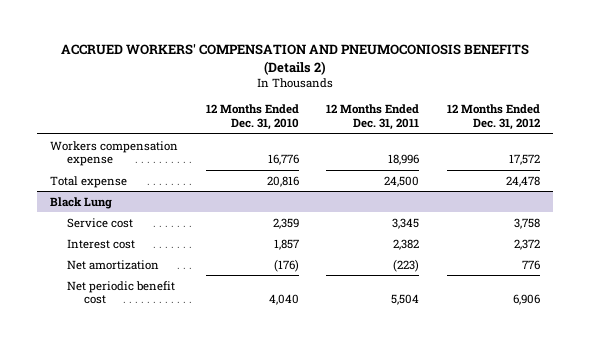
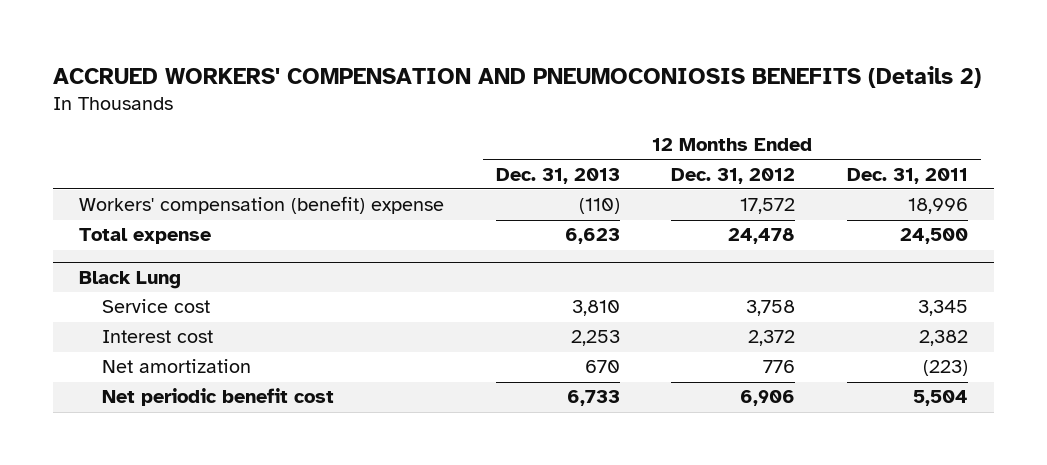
[205,104,299,131] 12 Months Ended Dec. 31, 2010 -> none
none -> [495,167,620,184] Dec. 31, 2013
[50,140,179,167] Workers compensation expense -> [79,196,445,215] Workers' compensation (benefit) expense

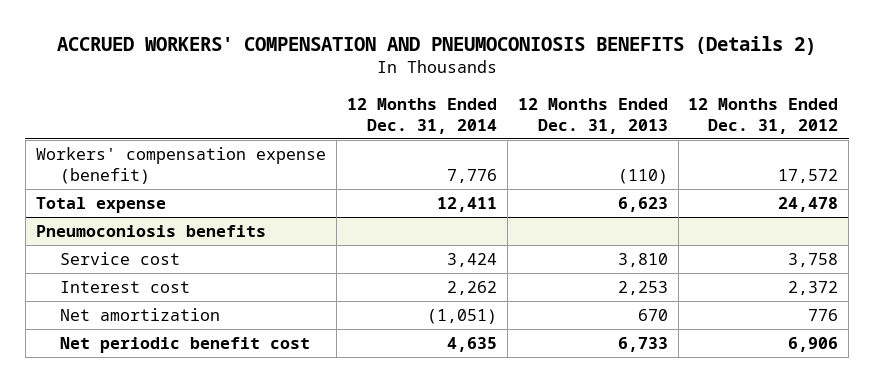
[846,167,968,184] Dec. 31, 2011 -> none
none -> [346,98,497,134] 12 Months Ended Dec. 31, 2014
[79,196,445,215] Workers' compensation (benefit) expense -> [35,147,326,184] Workers' compensation expense (benefit)
[79,270,182,289] Black Lung -> none
none -> [35,225,266,238] Pneumoconiosis benefits

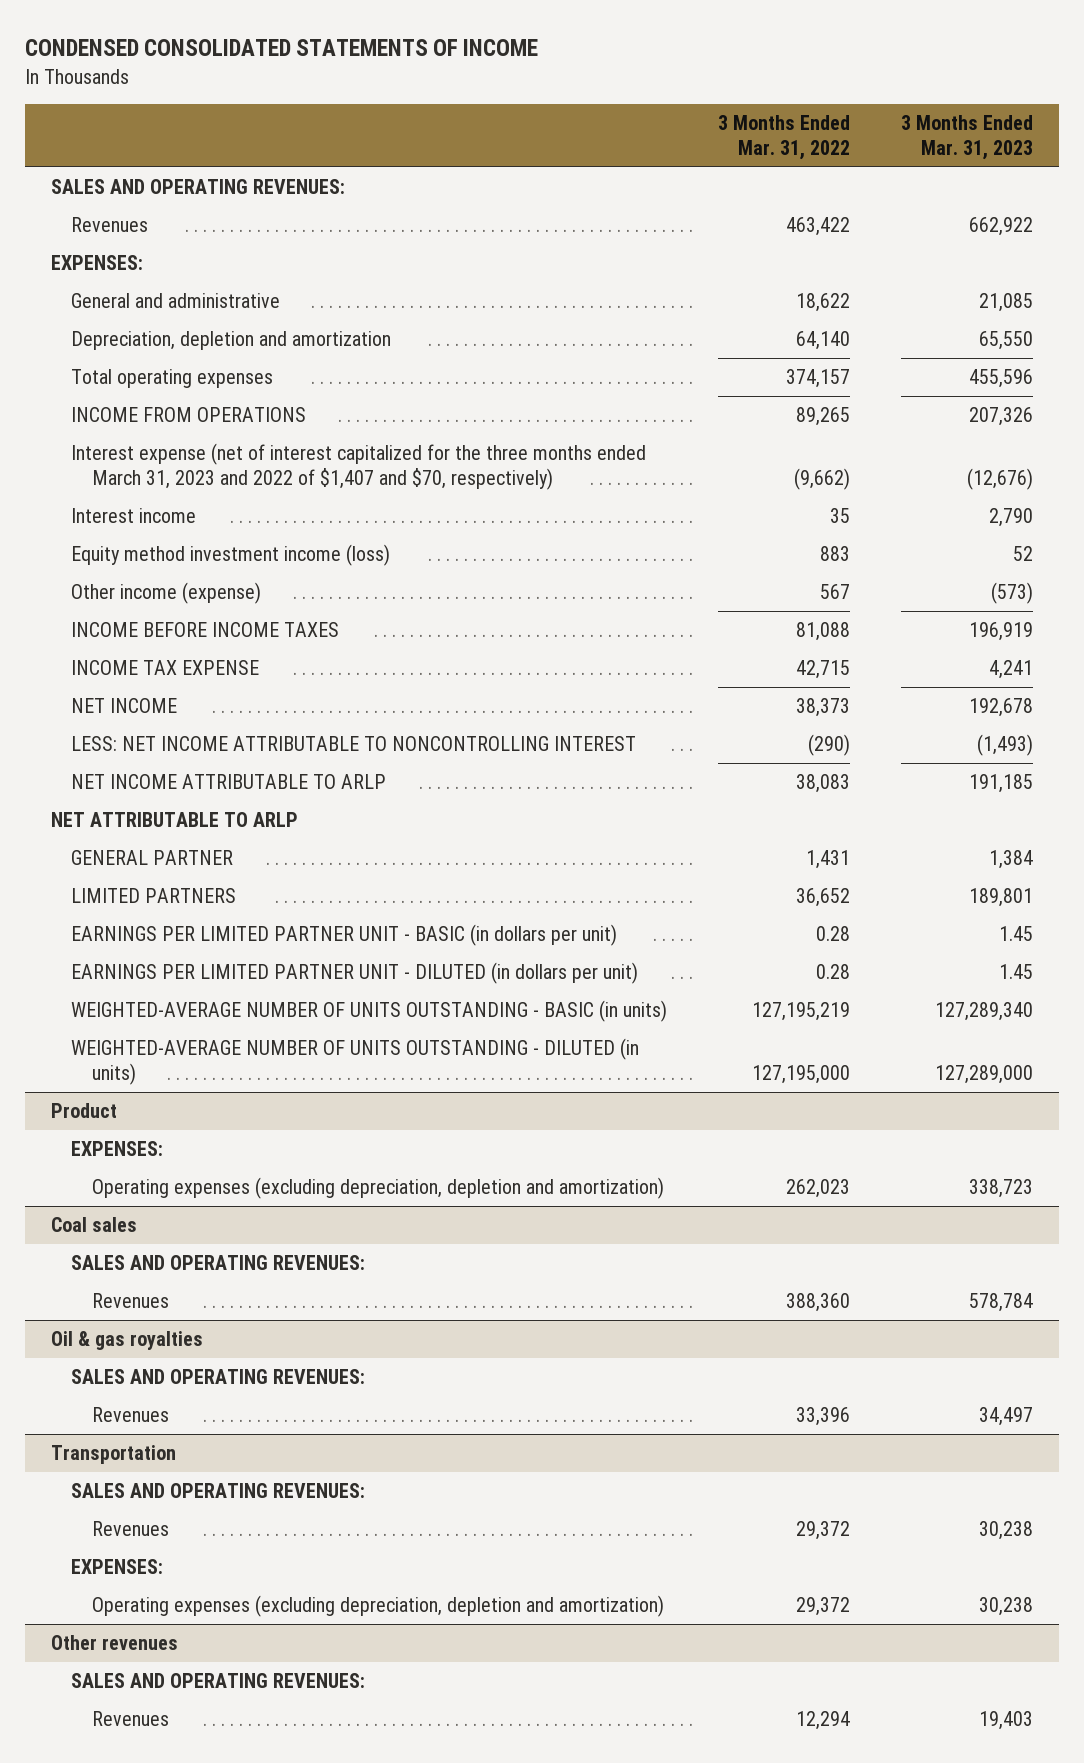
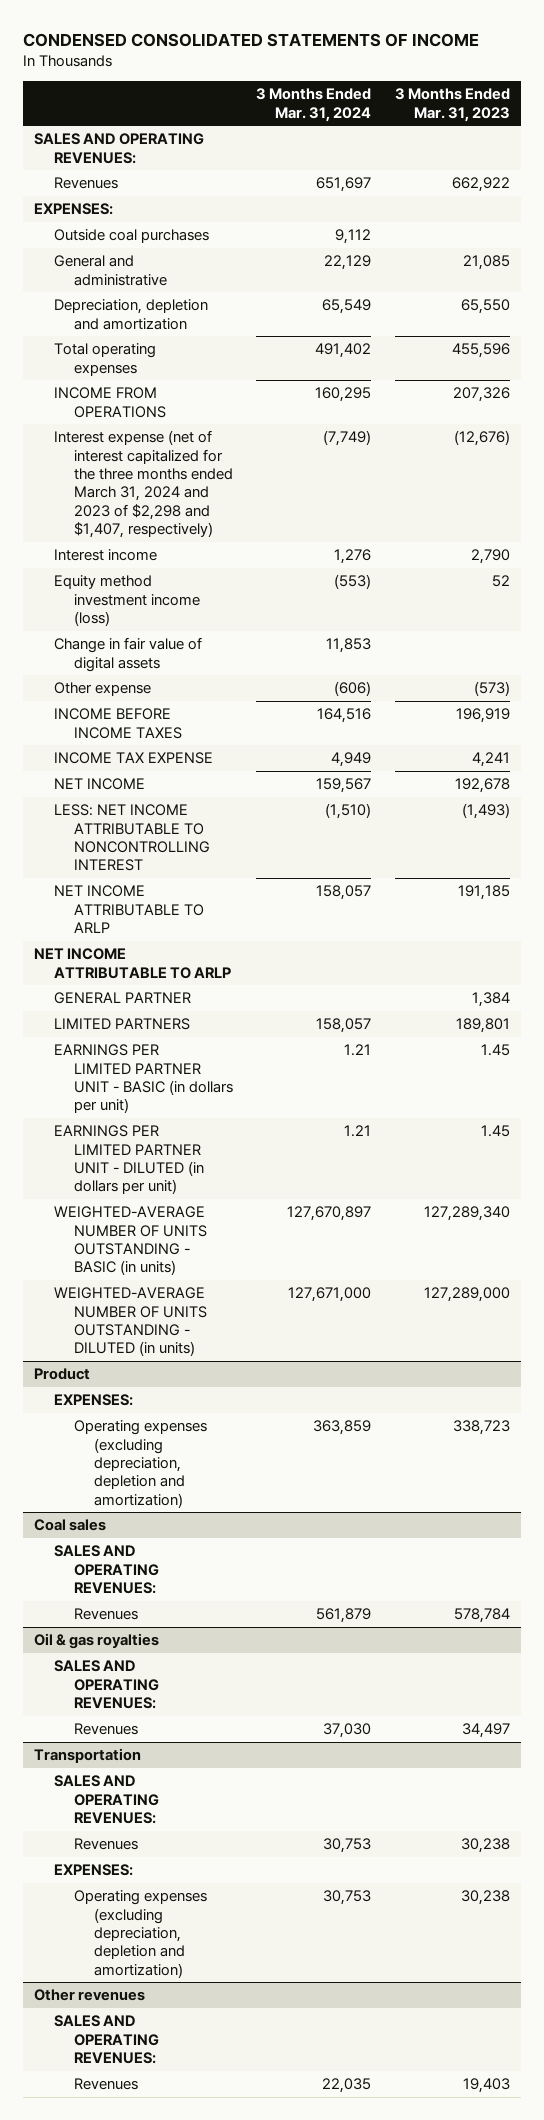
[718,114,851,160] 3 Months Ended Mar. 31, 2022 -> none
none -> [256,88,372,122] 3 Months Ended Mar. 31, 2024
none -> [54,229,210,244] Outside coal purchases
[71,442,647,491] Interest expense (net of interest capitalized for the three months ended March 31, 2023 and 2022 of $1,407 and $70, respectively) -> [54,430,234,539] Interest expense (net of interest capitalized for the three months ended March 31, 2024 and 2023 of $2,298 and $1,407, respectively)
none -> [54,637,203,672] Change in fair value of digital assets
[71,581,262,604] Other income (expense) -> [54,682,152,697] Other expense
[50,811,298,827] NET ATTRIBUTABLE TO ARLP -> [34,948,232,979] NET INCOME ATTRIBUTABLE TO ARLP

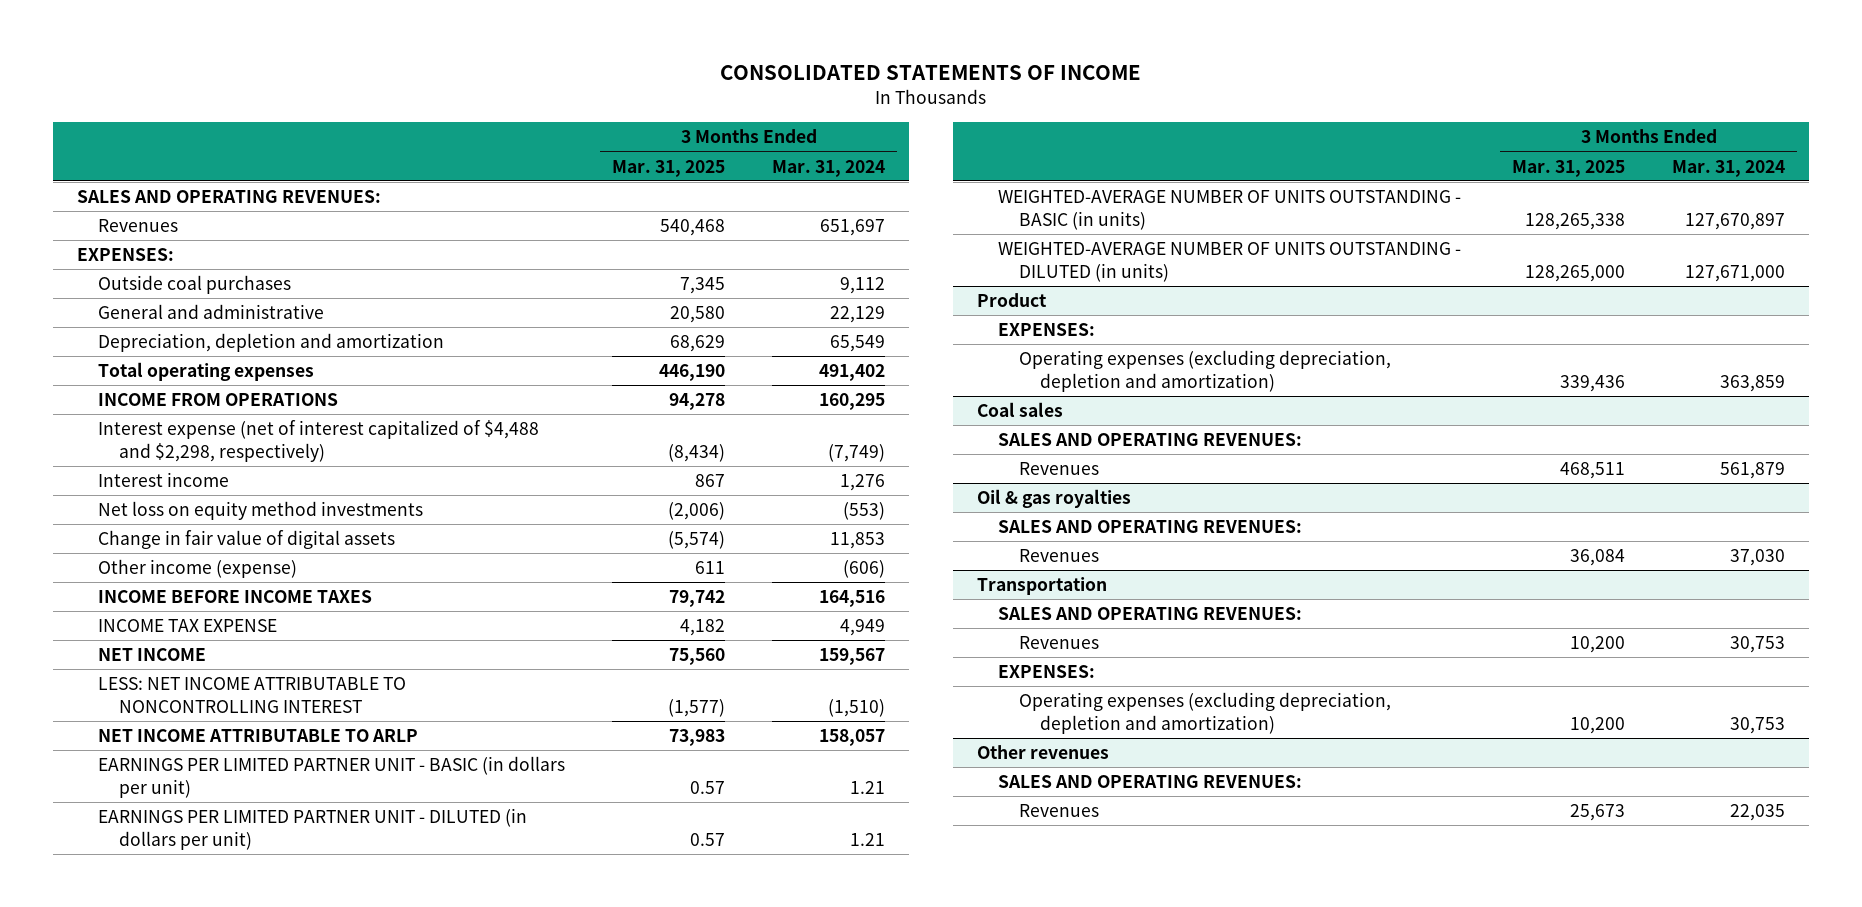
[22,32,479,47] CONDENSED CONSOLIDATED STATEMENTS OF INCOME -> [719,65,1141,81] CONSOLIDATED STATEMENTS OF INCOME
[394,88,510,122] 3 Months Ended Mar. 31, 2023 -> none
none -> [611,159,725,177] Mar. 31, 2025
[54,430,234,539] Interest expense (net of interest capitalized for the three months ended March 31, 2024 and 2023 of $2,298 and $1,407, respectively) -> [97,420,539,462] Interest expense (net of interest capitalized of $4,488 and $2,298, respectively)
[54,575,201,627] Equity method investment income (loss) -> [97,501,423,521] Net loss on equity method investments
[54,682,152,697] Other expense -> [97,559,297,579] Other income (expense)
[34,948,232,979] NET INCOME ATTRIBUTABLE TO ARLP -> none
[54,992,192,1005] GENERAL PARTNER -> none
[54,1018,191,1031] LIMITED PARTNERS -> none

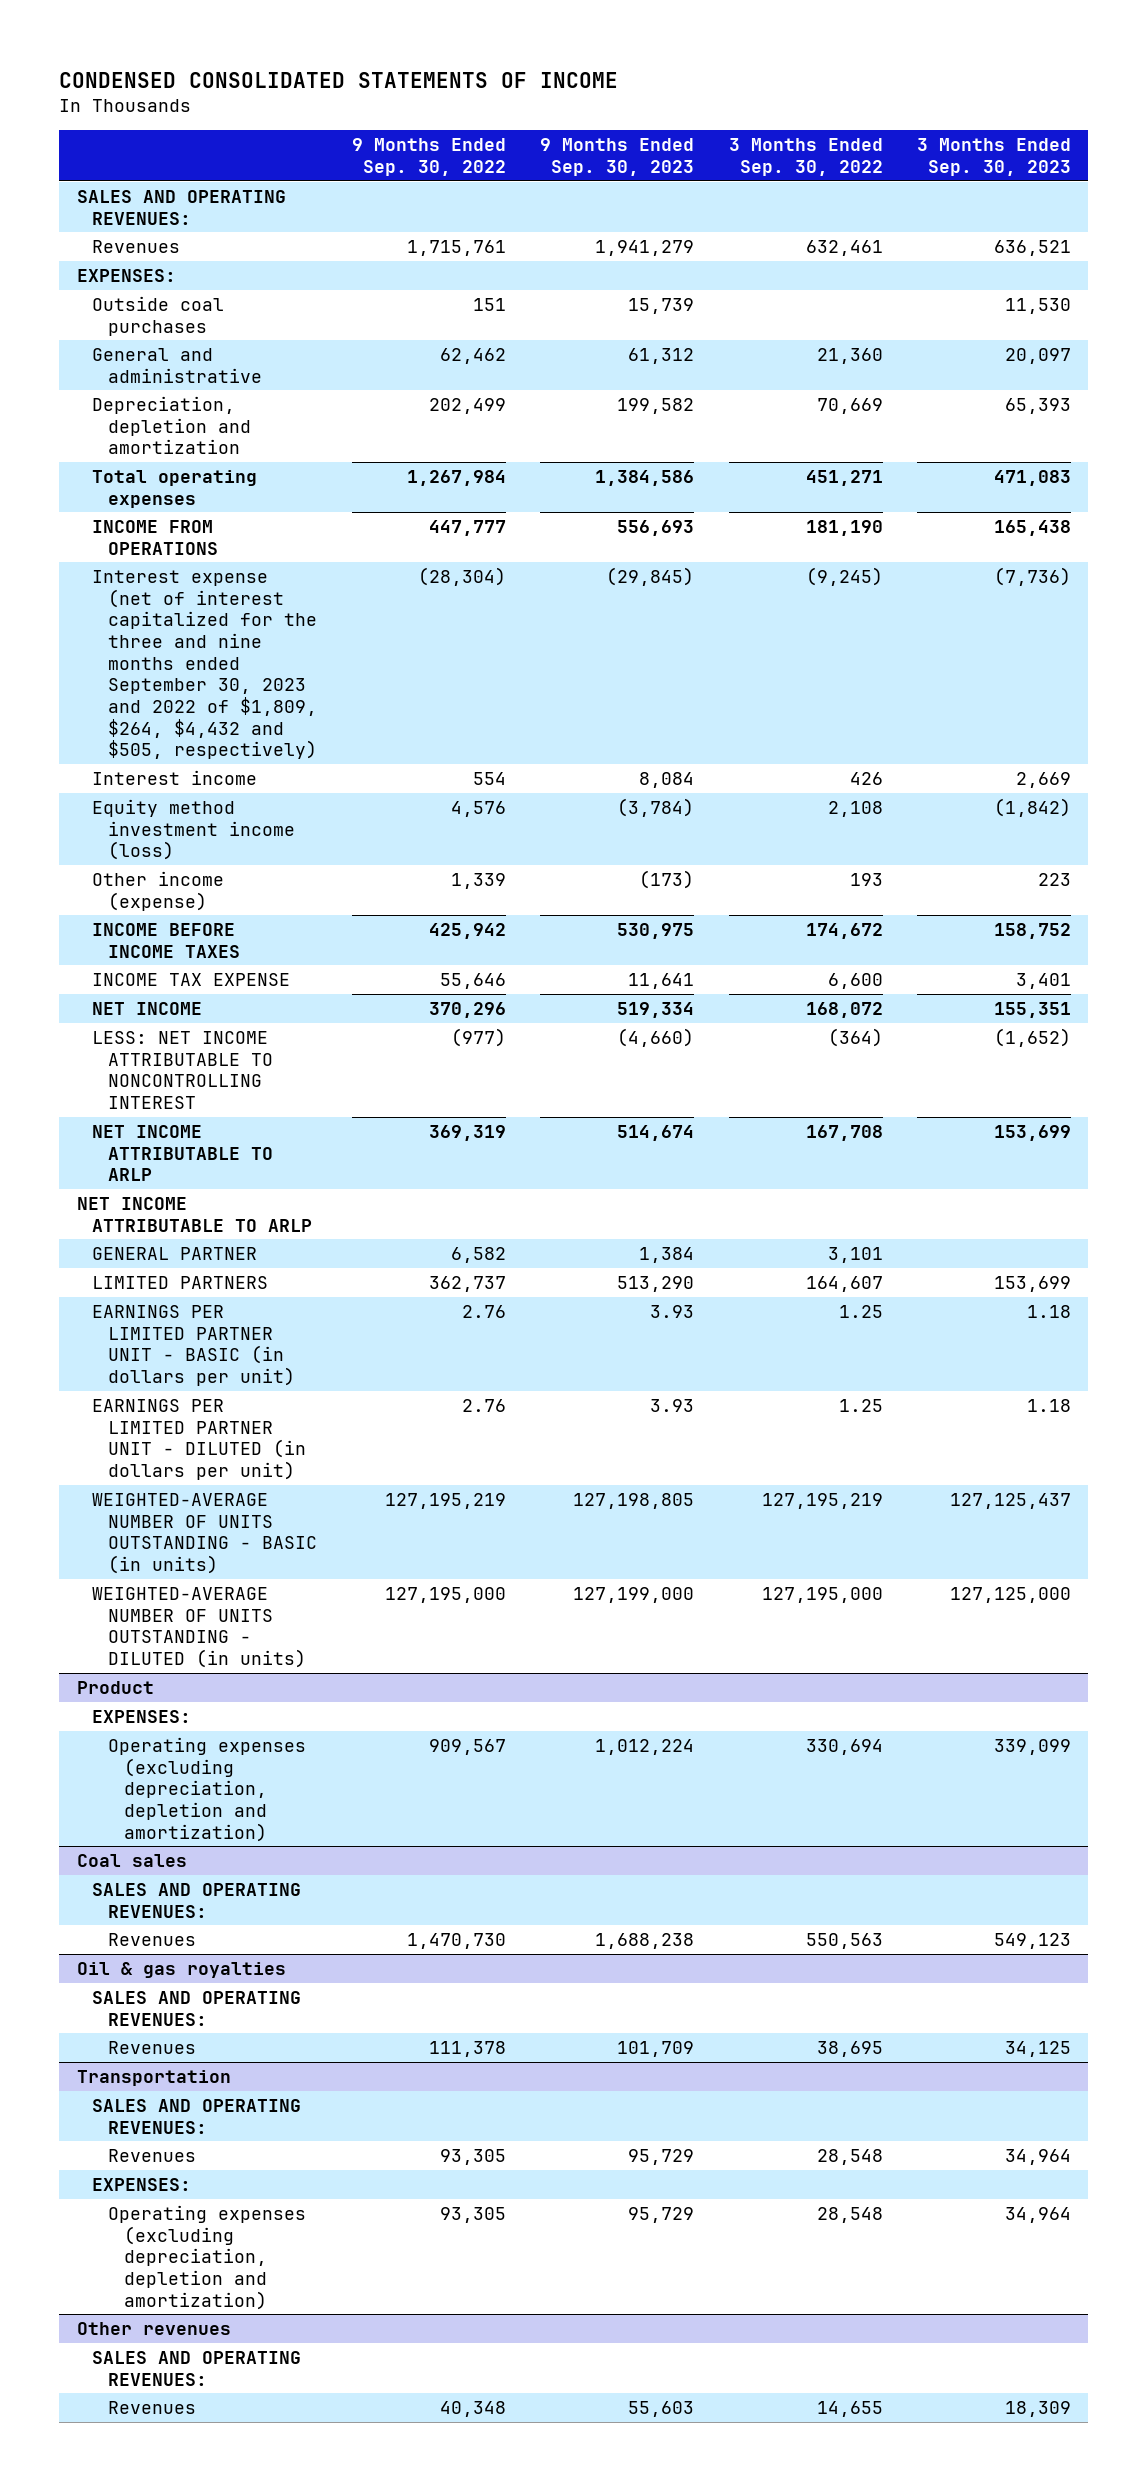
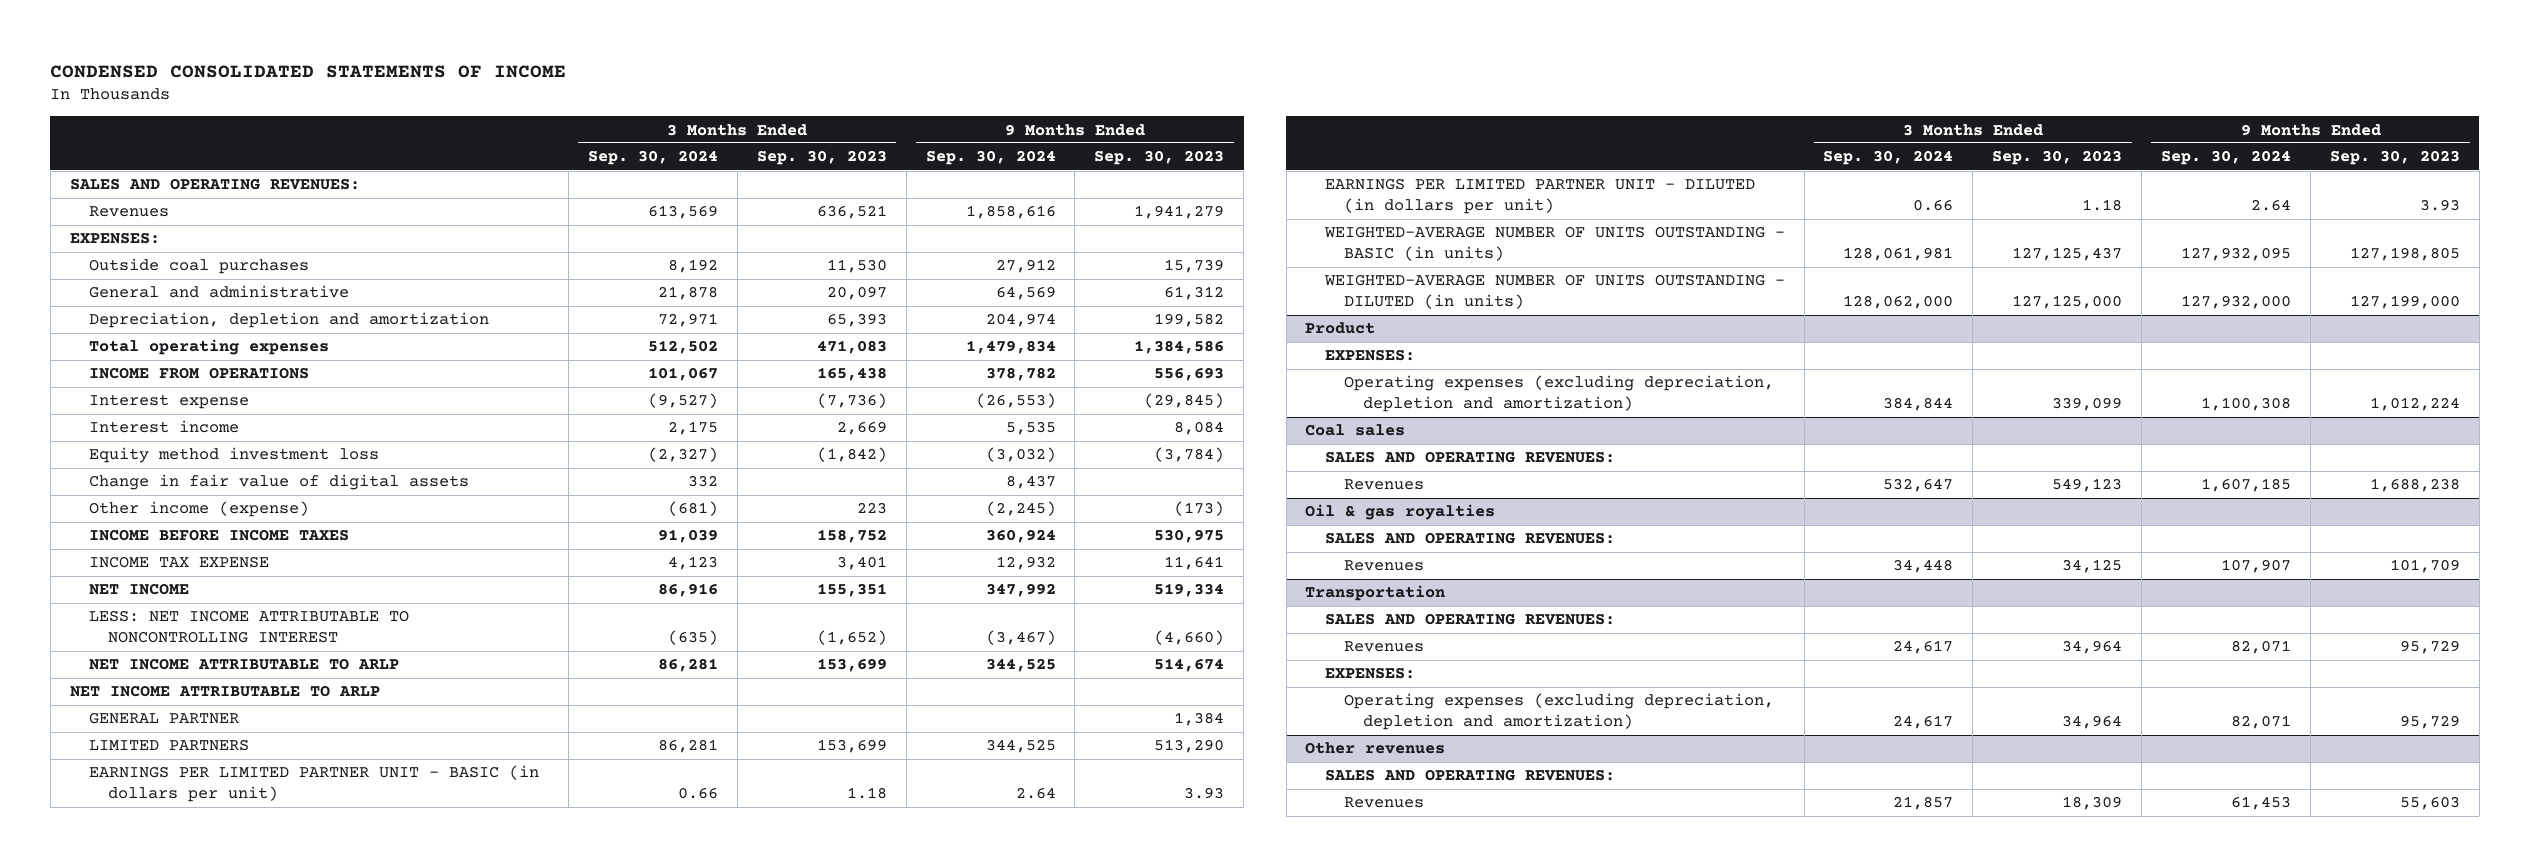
[351,138,506,176] 9 Months Ended Sep. 30, 2022 -> none
[728,138,883,176] 3 Months Ended Sep. 30, 2022 -> none
none -> [587,150,718,166] Sep. 30, 2024
none -> [925,150,1056,166] Sep. 30, 2024
[92,569,318,760] Interest expense (net of interest capitalized for the three and nine months ended September 30, 2023 and 2022 of $1,809, $264, $4,432 and $505, respectively) -> [89,394,250,410] Interest expense
[92,798,296,861] Equity method investment income (loss) -> [89,447,380,464] Equity method investment loss
none -> [89,474,470,491] Change in fair value of digital assets

